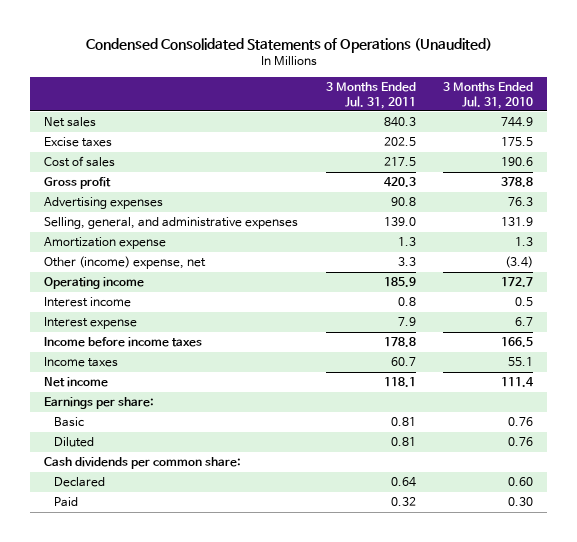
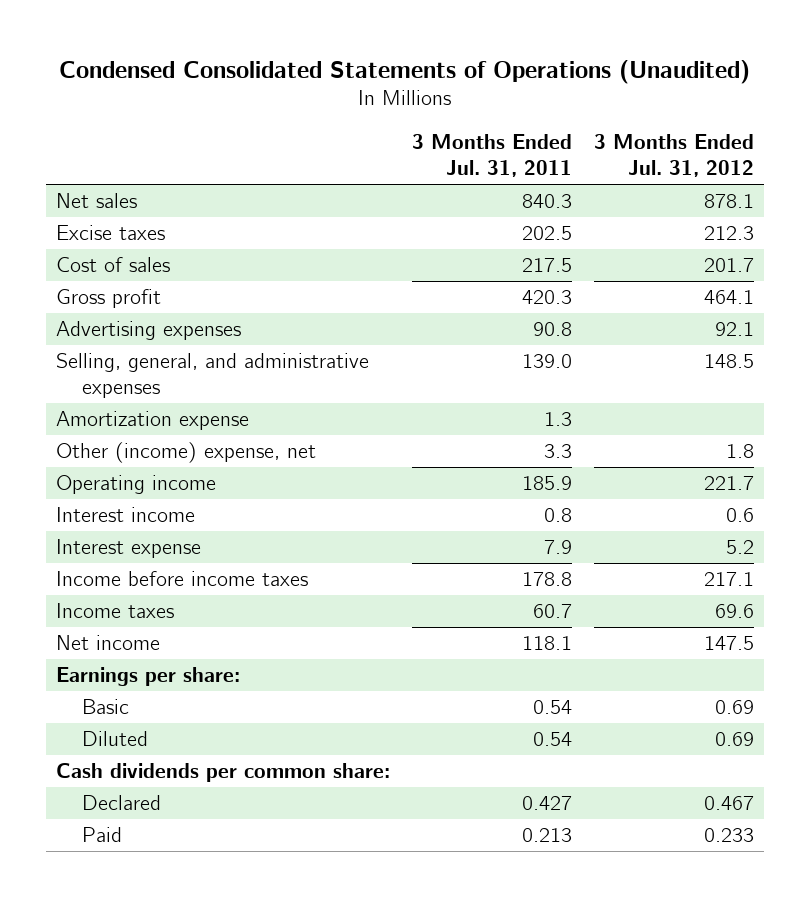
[443,82,534,109] 3 Months Ended Jul. 31, 2010 -> none
none -> [593,134,754,178] 3 Months Ended Jul. 31, 2012
[390,417,416,427] 0.81 -> [532,700,572,715] 0.54
[390,437,416,447] 0.81 -> [532,732,572,747] 0.54
[390,477,416,488] 0.64 -> [521,796,572,811] 0.427
[390,497,416,507] 0.32 -> [521,828,572,843] 0.213

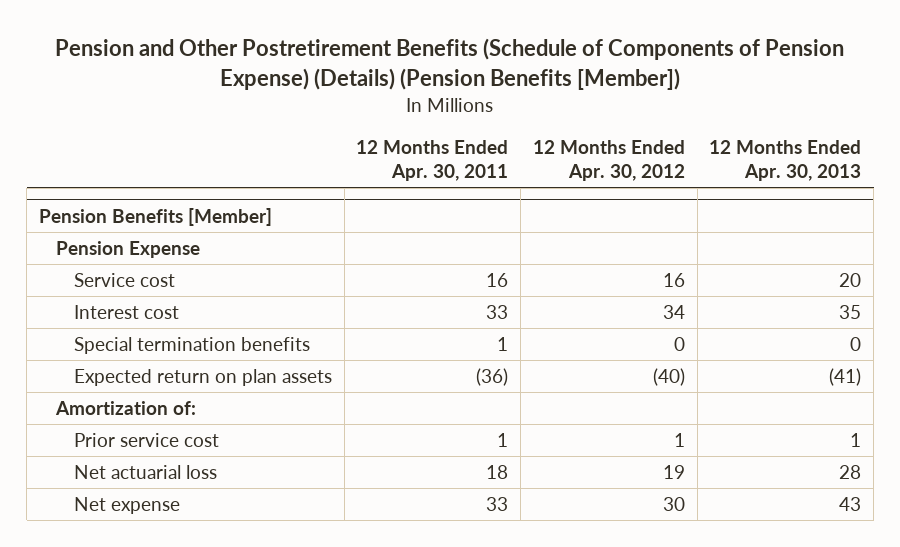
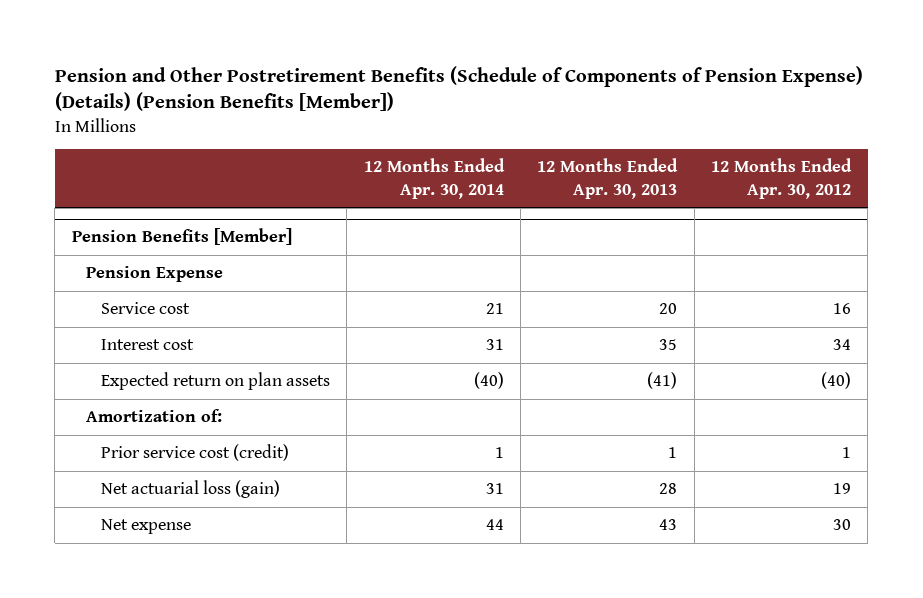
[356,140,509,181] 12 Months Ended Apr. 30, 2011 -> none
none -> [363,158,505,199] 12 Months Ended Apr. 30, 2014
[73,337,310,355] Special termination benefits -> none
[73,433,219,448] Prior service cost -> [101,444,290,462] Prior service cost (credit)
[73,465,217,480] Net actuarial loss -> [101,480,281,499] Net actuarial loss (gain)

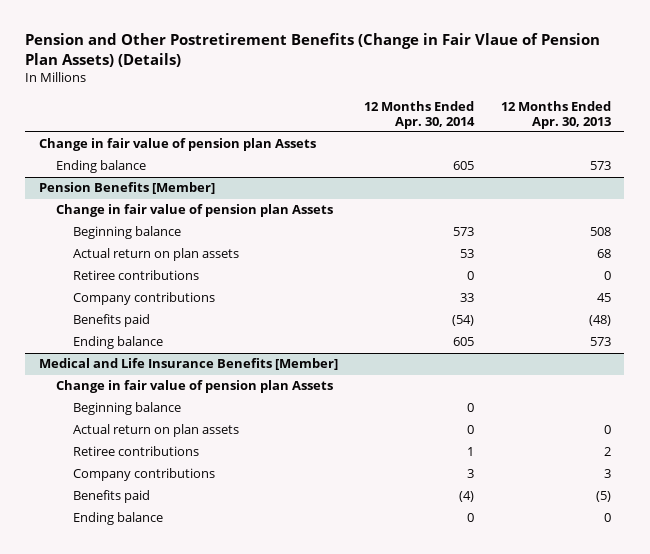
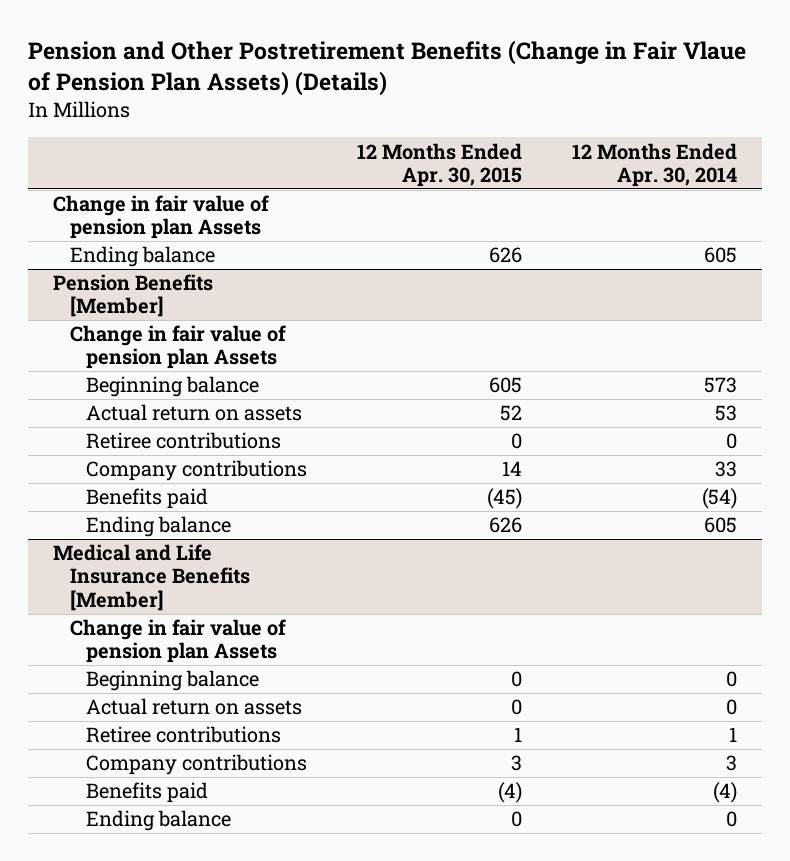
[501,100,612,129] 12 Months Ended Apr. 30, 2013 -> none
none -> [357,142,523,187] 12 Months Ended Apr. 30, 2015
[72,248,239,262] Actual return on plan assets -> [86,404,303,422] Actual return on assets
[72,424,239,438] Actual return on plan assets -> [86,698,303,716] Actual return on assets

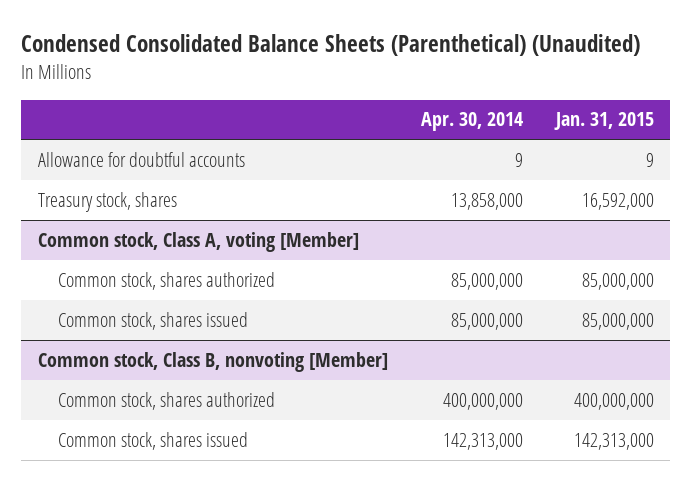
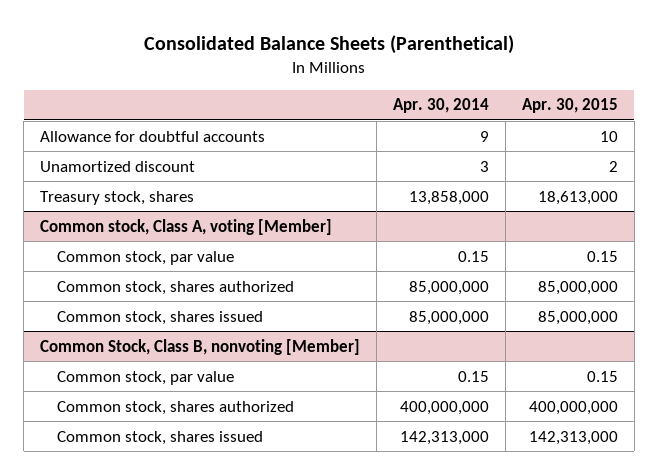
[21,34,641,57] Condensed Consolidated Balance Sheets (Parenthetical) (Unaudited) -> [144,35,515,55] Consolidated Balance Sheets (Parenthetical)
[553,112,654,131] Jan. 31, 2015 -> none
none -> [521,98,618,114] Apr. 30, 2015
none -> [40,160,196,172] Unamortized discount
none -> [57,250,235,265] Common stock, par value
[37,351,388,372] Common stock, Class B, nonvoting [Member] -> [40,338,361,355] Common Stock, Class B, nonvoting [Member]
none -> [57,370,235,385] Common stock, par value

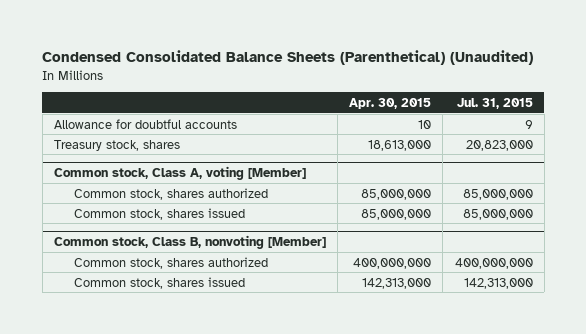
[144,35,515,55] Consolidated Balance Sheets (Parenthetical) -> [42,50,534,66] Condensed Consolidated Balance Sheets (Parenthetical) (Unaudited)
[393,98,490,114] Apr. 30, 2014 -> none
none -> [456,98,533,110] Jul. 31, 2015
[40,160,196,172] Unamortized discount -> none
[57,250,235,265] Common stock, par value -> none
[57,370,235,385] Common stock, par value -> none
[40,338,361,355] Common Stock, Class B, nonvoting [Member] -> [53,234,326,249] Common stock, Class B, nonvoting [Member]

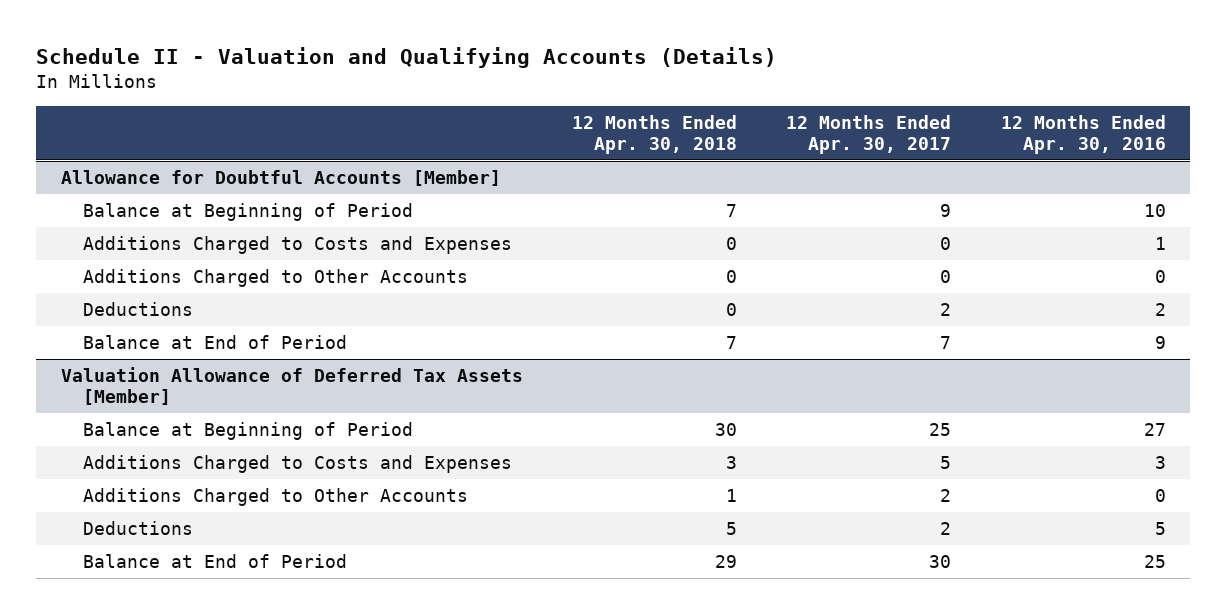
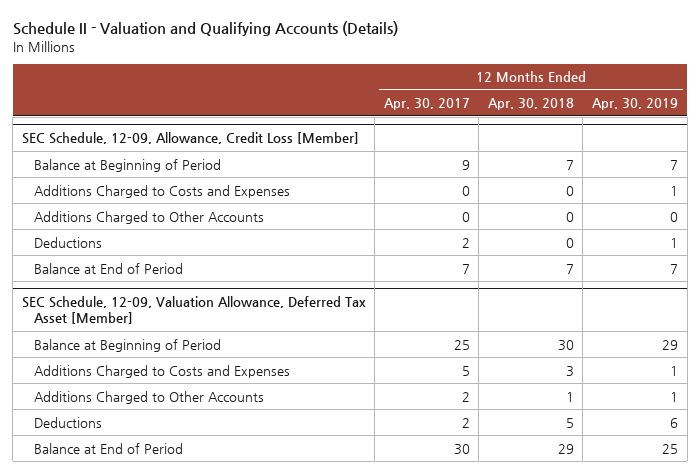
[1000,114,1166,154] 12 Months Ended Apr. 30, 2016 -> none
none -> [592,98,679,111] Apr. 30, 2019
[60,169,501,186] Allowance for Doubtful Accounts [Member] -> none
none -> [21,132,359,145] SEC Schedule, 12-09, Allowance, Credit Loss [Member]
[60,366,523,406] Valuation Allowance of Deferred Tax Assets [Member] -> [21,296,366,325] SEC Schedule, 12-09, Valuation Allowance, Deferred Tax Asset [Member]

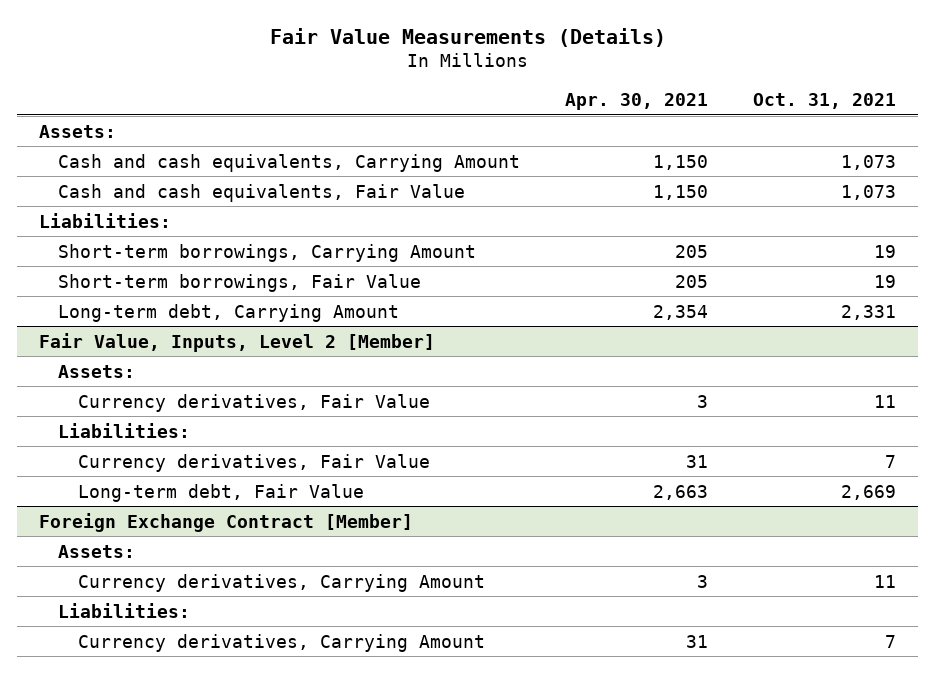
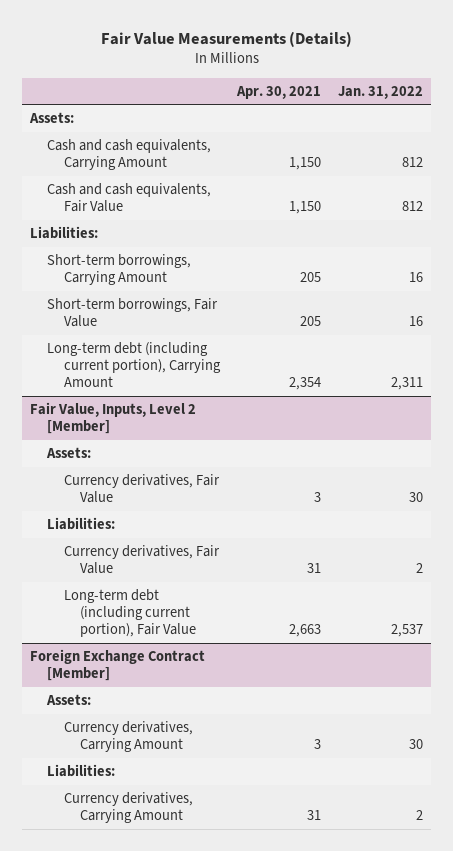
[752,92,896,109] Oct. 31, 2021 -> none
none -> [337,85,423,99] Jan. 31, 2022
[58,303,400,322] Long-term debt, Carrying Amount -> [47,342,221,387] Long-term debt (including current portion), Carrying Amount
[77,483,364,502] Long-term debt, Fair Value -> [63,589,197,637] Long-term debt (including current portion), Fair Value

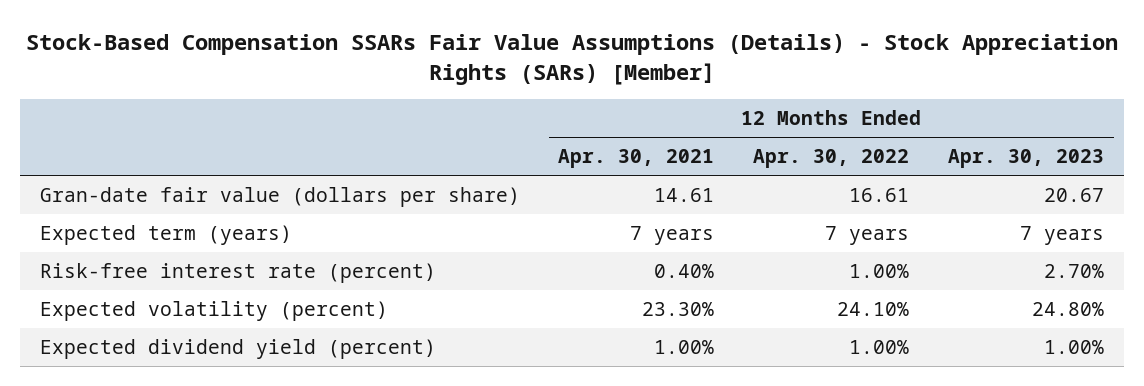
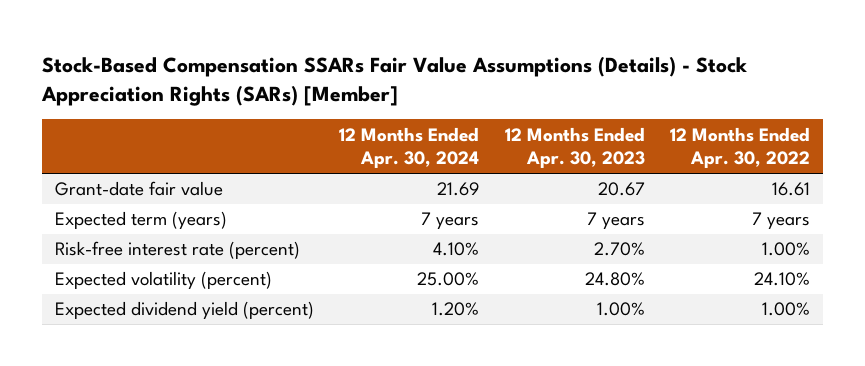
[558,149,715,169] Apr. 30, 2021 -> none
none -> [339,126,480,169] 12 Months Ended Apr. 30, 2024
[39,186,520,207] Gran-date fair value (dollars per share) -> [55,181,224,197] Grant-date fair value

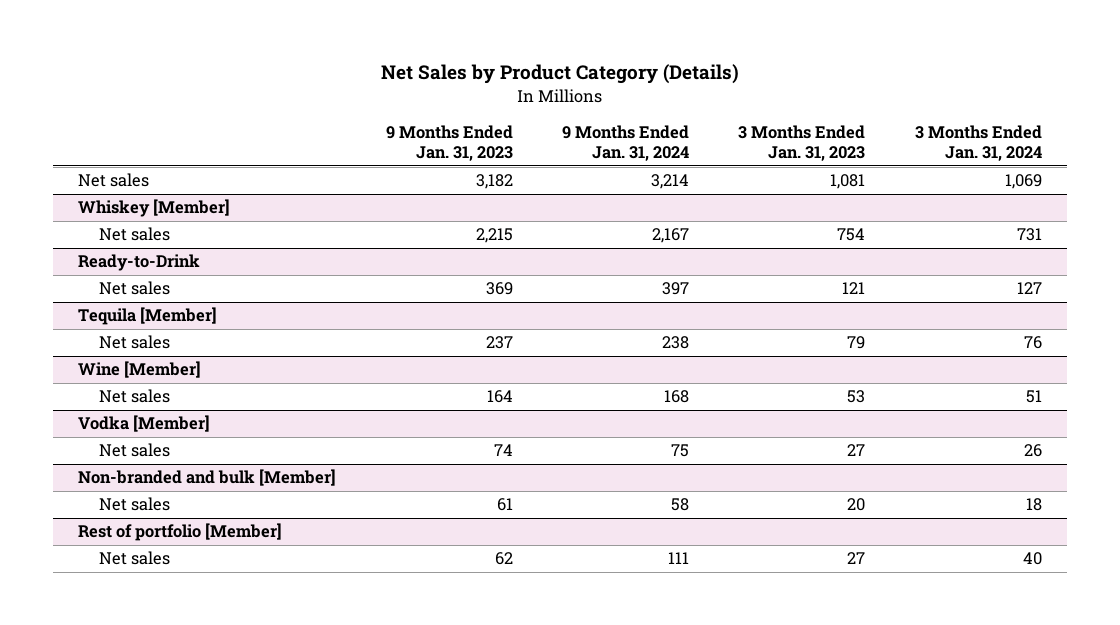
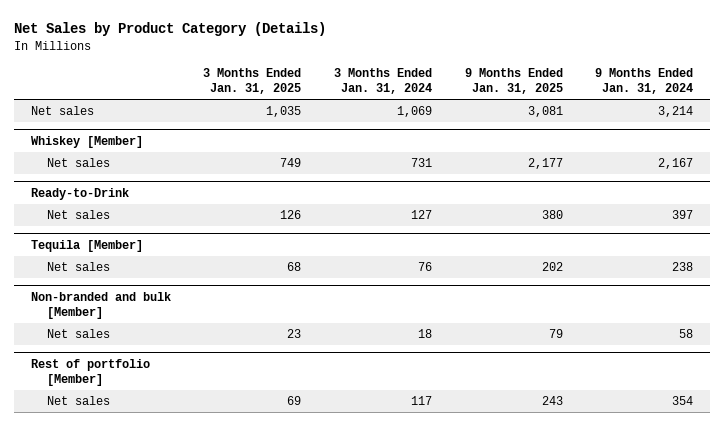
[385,124,513,162] 9 Months Ended Jan. 31, 2023 -> none
[738,124,866,162] 3 Months Ended Jan. 31, 2023 -> none
none -> [203,68,302,95] 3 Months Ended Jan. 31, 2025
none -> [464,68,563,95] 9 Months Ended Jan. 31, 2025
[78,361,202,379] Wine [Member] -> none
[99,389,171,404] Net sales -> none
[78,415,211,433] Vodka [Member] -> none
[99,443,171,458] Net sales -> none
[667,552,689,565] 111 -> [672,396,694,406] 354
[1022,552,1042,566] 40 -> [410,396,432,406] 117

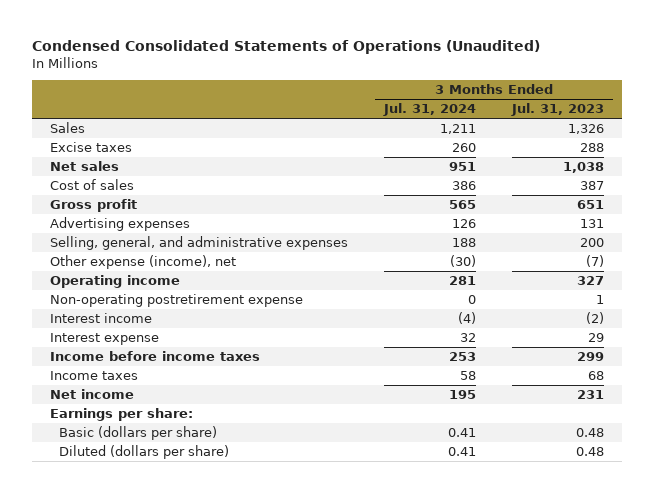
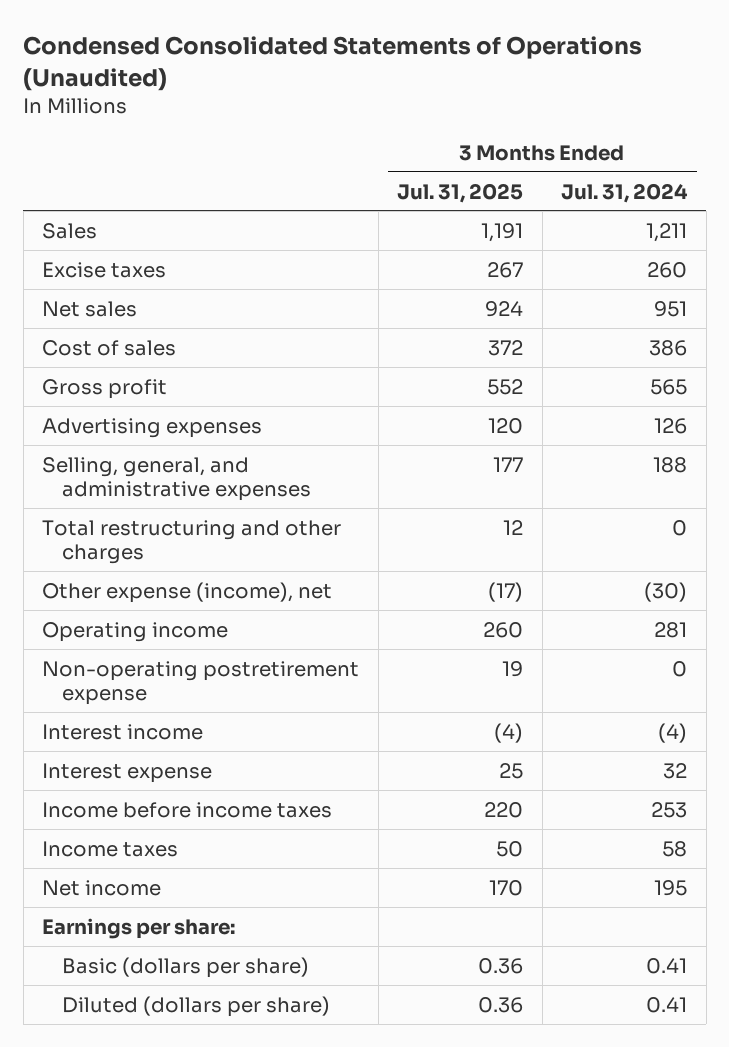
[510,103,604,117] Jul. 31, 2023 -> none
none -> [397,182,524,203] Jul. 31, 2025
none -> [42,519,342,565] Total restructuring and other charges

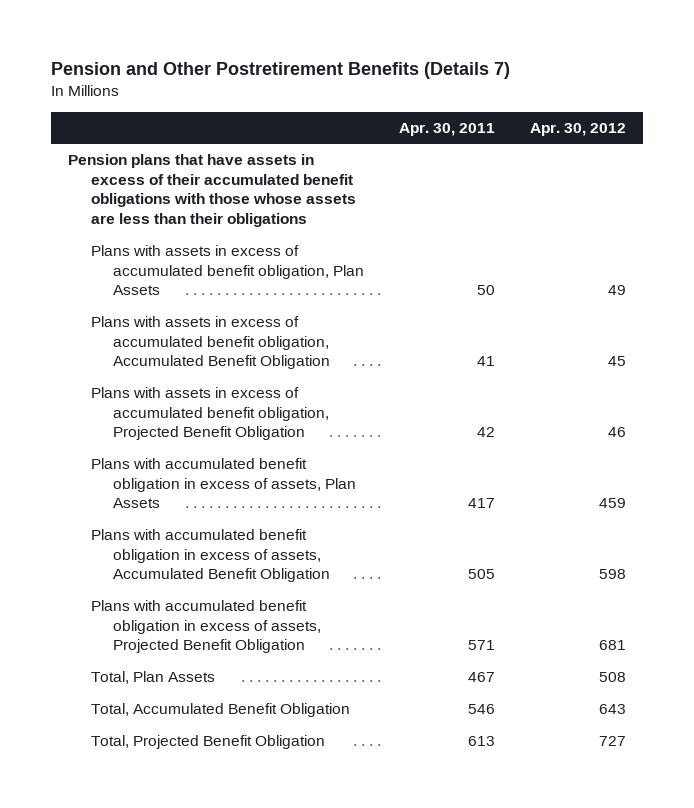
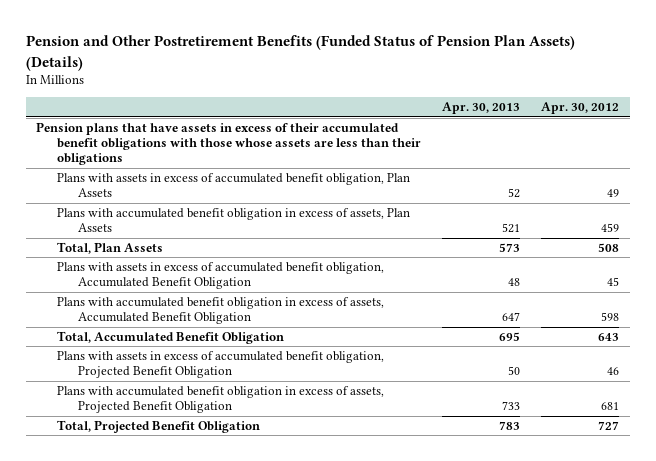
[50,62,510,80] Pension and Other Postretirement Benefits (Details 7) -> [25,35,575,71] Pension and Other Postretirement Benefits (Funded Status of Pension Plan Assets) (Details)
[398,122,495,136] Apr. 30, 2011 -> none
none -> [442,102,521,115] Apr. 30, 2013
[90,316,331,370] Plans with assets in excess of accumulated benefit obligation, Accumulated Benefit Obligation -> [57,261,385,290] Plans with assets in excess of accumulated benefit obligation, Accumulated Benefit Obligation
[90,529,331,583] Plans with accumulated benefit obligation in excess of assets, Accumulated Benefit Obligation -> [57,296,385,325] Plans with accumulated benefit obligation in excess of assets, Accumulated Benefit Obligation
[90,387,330,441] Plans with assets in excess of accumulated benefit obligation, Projected Benefit Obligation -> [57,350,385,379] Plans with assets in excess of accumulated benefit obligation, Projected Benefit Obligation
[90,600,322,654] Plans with accumulated benefit obligation in excess of assets, Projected Benefit Obligation -> [57,385,385,414] Plans with accumulated benefit obligation in excess of assets, Projected Benefit Obligation

